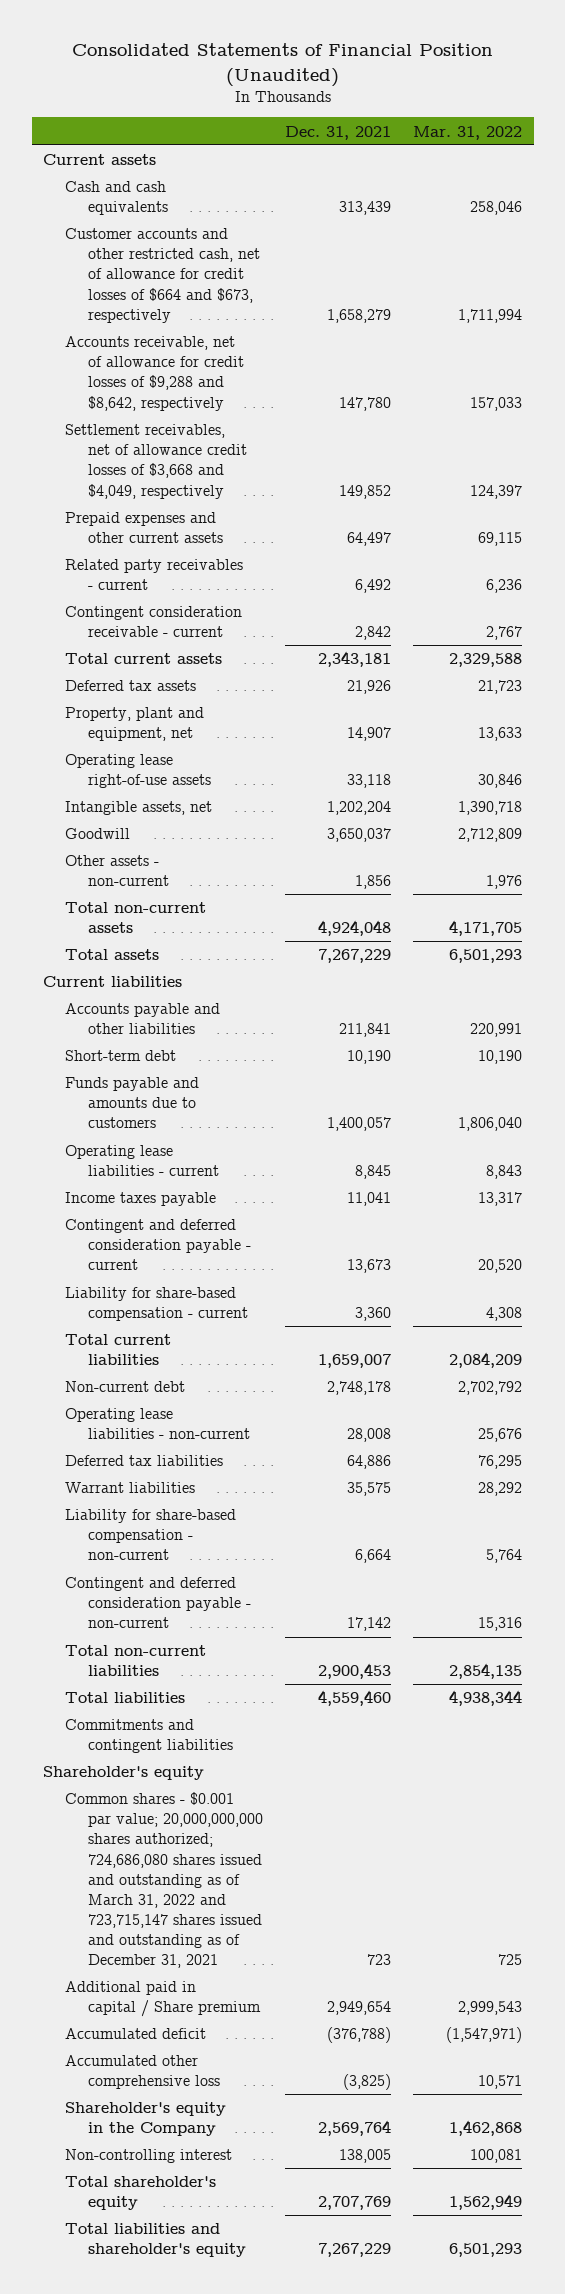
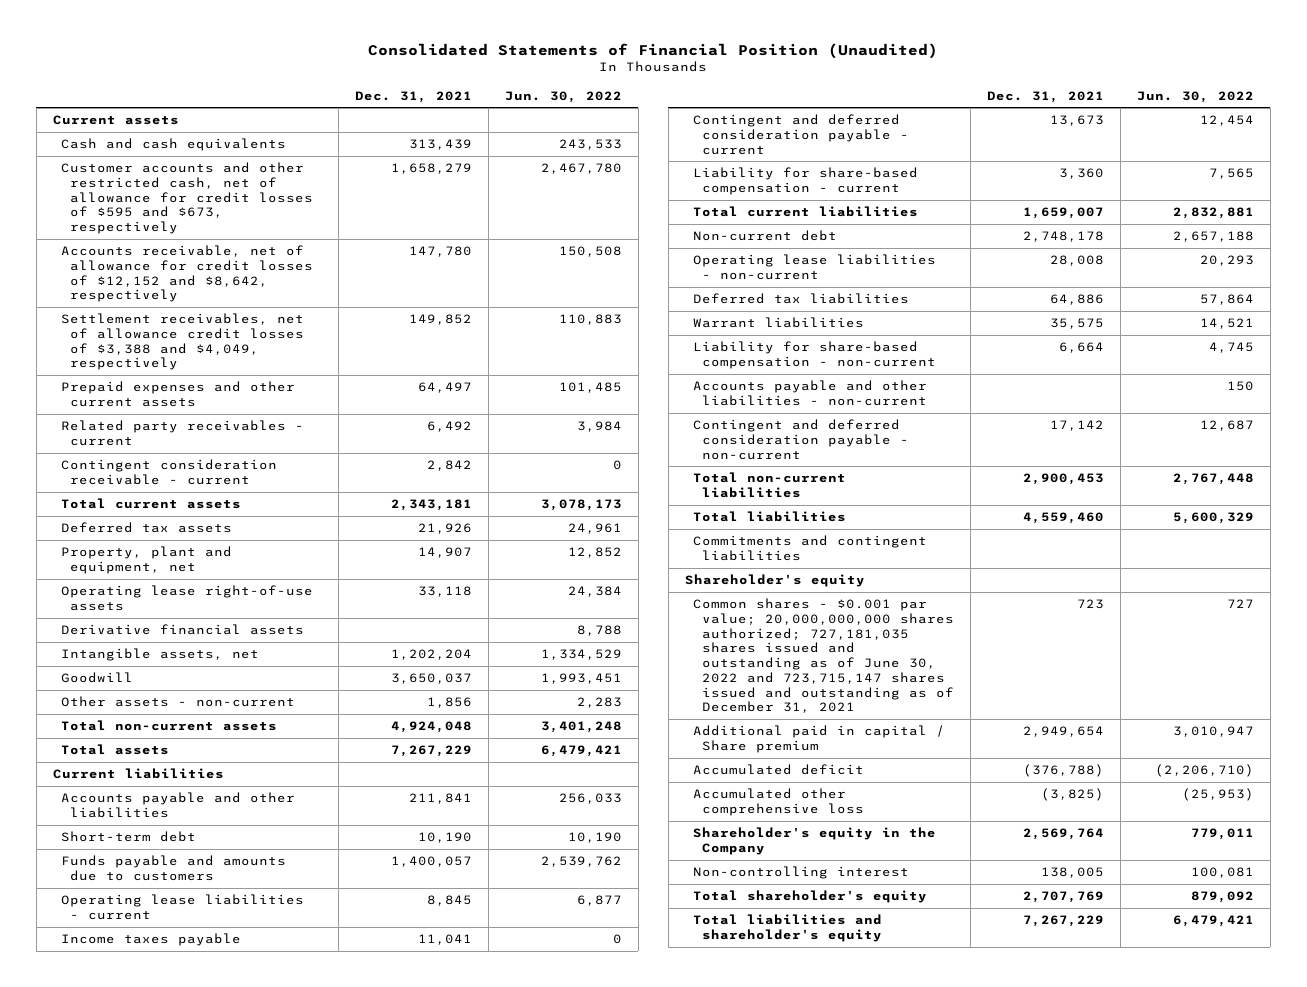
[413,125,523,140] Mar. 31, 2022 -> none
none -> [504,90,622,103] Jun. 30, 2022
[65,228,260,323] Customer accounts and other restricted cash, net of allowance for credit losses of $664 and $673, respectively -> [61,162,314,235] Customer accounts and other restricted cash, net of allowance for credit losses of $595 and $673, respectively
[65,336,244,411] Accounts receivable, net of allowance for credit losses of $9,288 and $8,642, respectively -> [61,245,314,303] Accounts receivable, net of allowance for credit losses of $12,152 and $8,642, respectively
[65,424,247,499] Settlement receivables, net of allowance credit losses of $3,668 and $4,049, respectively -> [61,313,305,371] Settlement receivables, net of allowance credit losses of $3,388 and $4,049, respectively
none -> [61,624,305,636] Derivative financial assets
none -> [693,380,928,406] Accounts payable and other liabilities - non-current
[65,1792,263,1969] Common shares - $0.001 par value; 20,000,000,000 shares authorized; 724,686,080 shares issued and outstanding as of March 31, 2022 and 723,715,147 shares issued and outstanding as of December 31, 2021 -> [693,598,955,714] Common shares - $0.001 par value; 20,000,000,000 shares authorized; 727,181,035 shares issued and outstanding as of June 30, 2022 and 723,715,147 shares issued and outstanding as of December 31, 2021

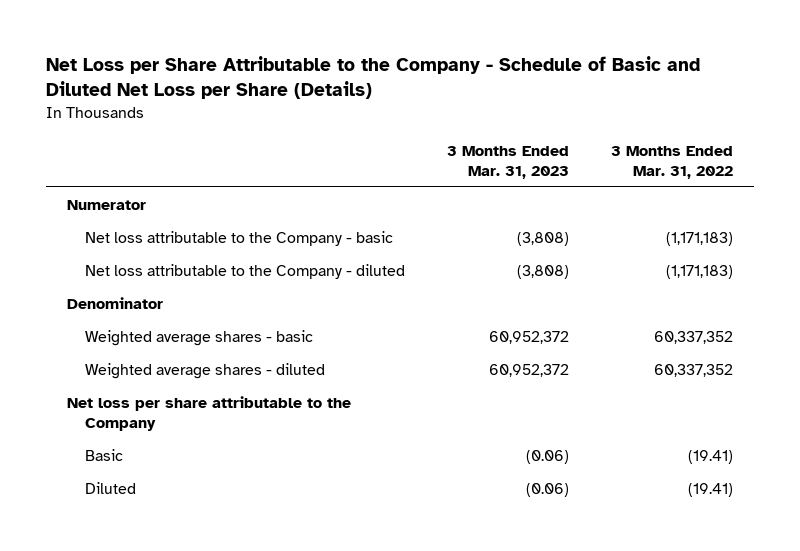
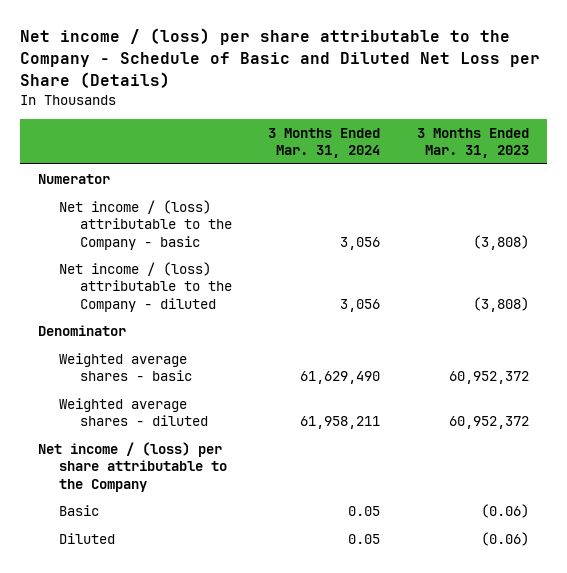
[45,55,700,100] Net Loss per Share Attributable to the Company - Schedule of Basic and Diluted Net Loss per Share (Details) -> [20,27,541,88] Net income / (loss) per share attributable to the Company - Schedule of Basic and Diluted Net Loss per Share (Details)
[611,145,734,180] 3 Months Ended Mar. 31, 2022 -> none
none -> [268,127,381,159] 3 Months Ended Mar. 31, 2024
[84,230,393,246] Net loss attributable to the Company - basic -> [58,200,232,250] Net income / (loss) attributable to the Company - basic
[84,263,405,279] Net loss attributable to the Company - diluted -> [58,262,232,312] Net income / (loss) attributable to the Company - diluted
[66,395,351,431] Net loss per share attributable to the Company -> [38,442,227,492] Net income / (loss) per share attributable to the Company

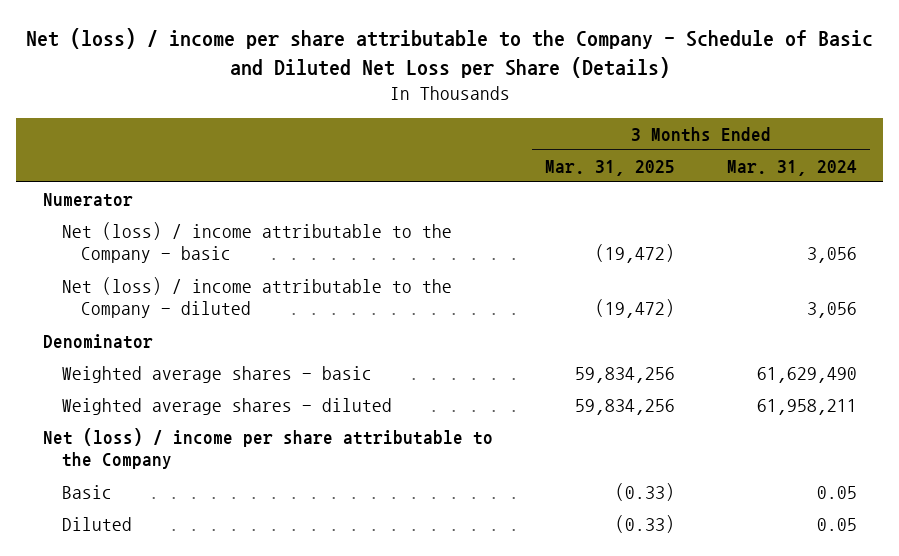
[20,27,541,88] Net income / (loss) per share attributable to the Company - Schedule of Basic and Diluted Net Loss per Share (Details) -> [25,28,873,78] Net (loss) / income per share attributable to the Company - Schedule of Basic and Diluted Net Loss per Share (Details)
[416,127,529,159] 3 Months Ended Mar. 31, 2023 -> none
none -> [544,159,675,176] Mar. 31, 2025
[58,200,232,250] Net income / (loss) attributable to the Company - basic -> [61,221,452,264] Net (loss) / income attributable to the Company - basic
[58,262,232,312] Net income / (loss) attributable to the Company - diluted -> [61,276,452,319] Net (loss) / income attributable to the Company - diluted
[38,442,227,492] Net income / (loss) per share attributable to the Company -> [42,427,493,470] Net (loss) / income per share attributable to the Company

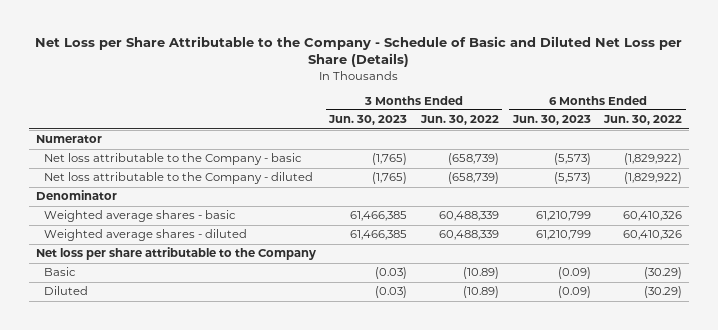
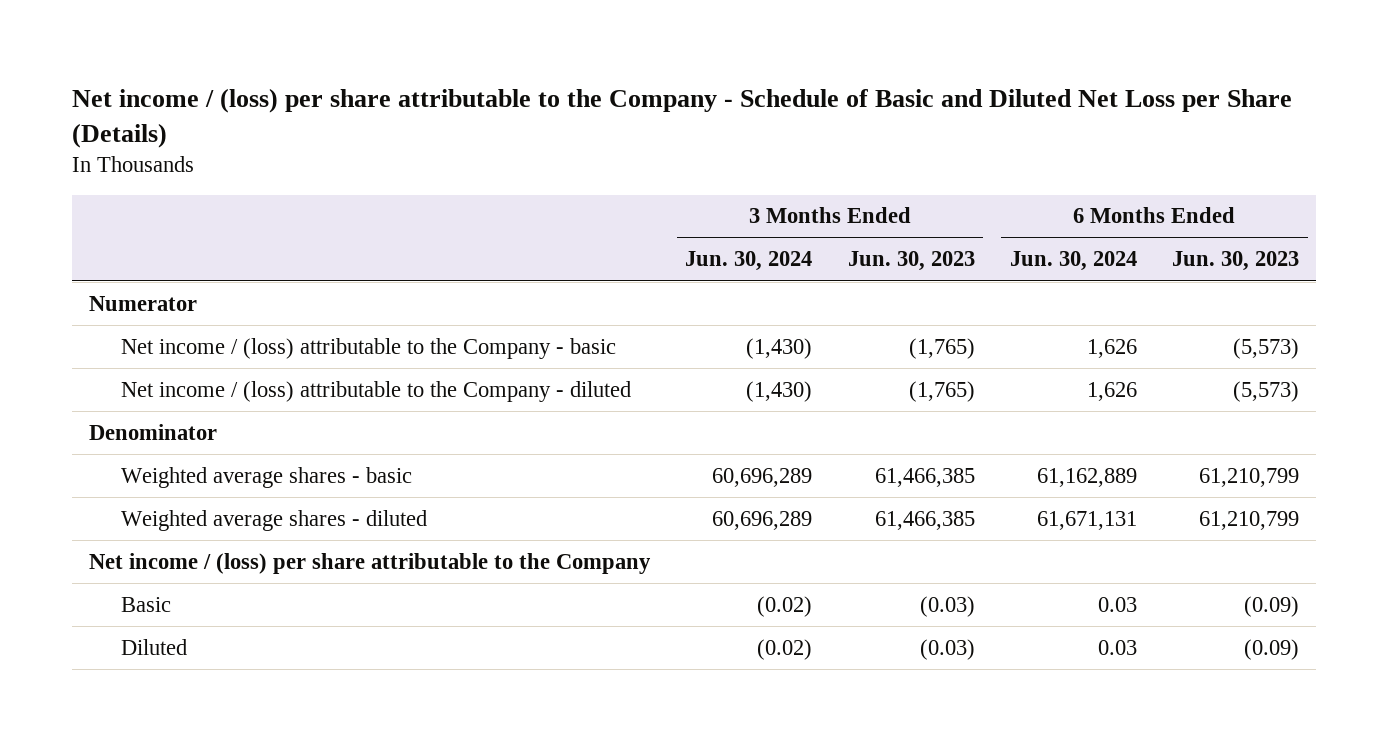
[35,35,683,68] Net Loss per Share Attributable to the Company - Schedule of Basic and Diluted Net Loss per Share (Details) -> [71,87,1292,148] Net income / (loss) per share attributable to the Company - Schedule of Basic and Diluted Net Loss per Share (Details)
[420,115,500,126] Jun. 30, 2022 -> none
[603,115,683,126] Jun. 30, 2022 -> none
none -> [685,251,813,272] Jun. 30, 2024
none -> [1009,251,1137,272] Jun. 30, 2024
[43,153,302,166] Net loss attributable to the Company - basic -> [121,337,617,359] Net income / (loss) attributable to the Company - basic
[43,172,313,185] Net loss attributable to the Company - diluted -> [121,380,632,402] Net income / (loss) attributable to the Company - diluted
[35,247,316,261] Net loss per share attributable to the Company -> [89,552,652,574] Net income / (loss) per share attributable to the Company

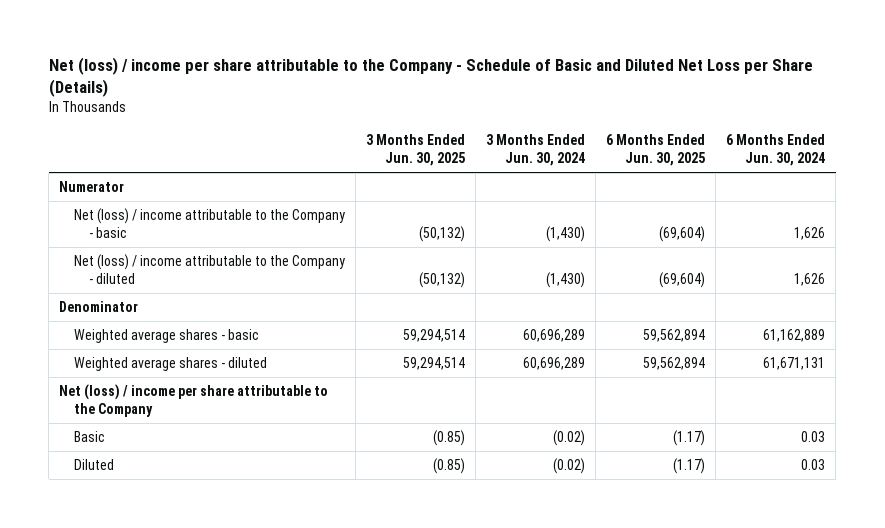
[71,87,1292,148] Net income / (loss) per share attributable to the Company - Schedule of Basic and Diluted Net Loss per Share (Details) -> [48,56,813,97] Net (loss) / income per share attributable to the Company - Schedule of Basic and Diluted Net Loss per Share (Details)
[847,251,975,272] Jun. 30, 2023 -> none
[1171,251,1299,272] Jun. 30, 2023 -> none
none -> [366,134,466,167] 3 Months Ended Jun. 30, 2025
none -> [606,134,706,167] 6 Months Ended Jun. 30, 2025
[121,337,617,359] Net income / (loss) attributable to the Company - basic -> [74,208,346,239] Net (loss) / income attributable to the Company - basic
[121,380,632,402] Net income / (loss) attributable to the Company - diluted -> [74,254,346,285] Net (loss) / income attributable to the Company - diluted
[89,552,652,574] Net income / (loss) per share attributable to the Company -> [59,384,329,418] Net (loss) / income per share attributable to the Company

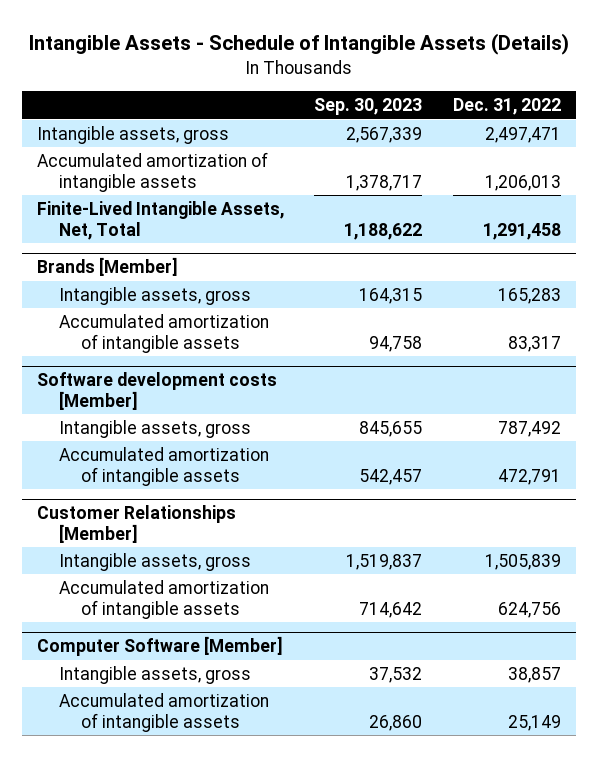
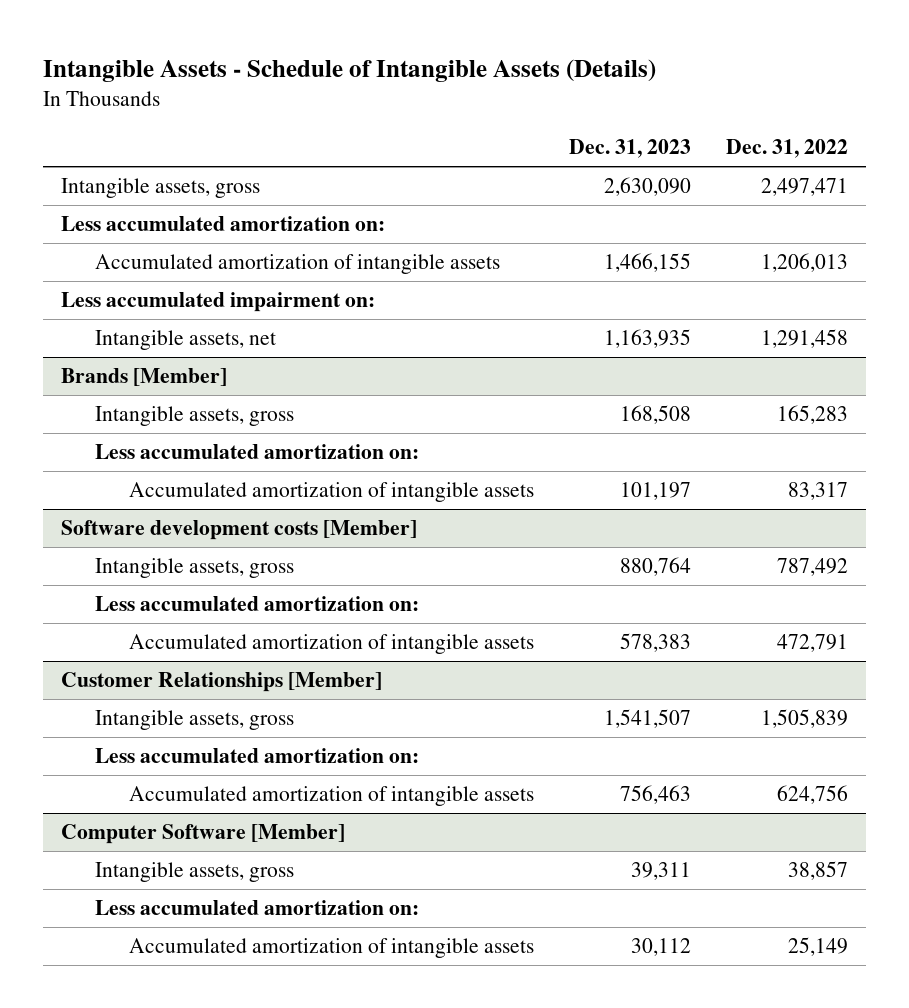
[314,98,423,116] Sep. 30, 2023 -> none
none -> [569,139,692,159] Dec. 31, 2023
none -> [60,216,385,232] Less accumulated amortization on:
none -> [60,292,375,313] Less accumulated impairment on:
[37,201,285,240] Finite-Lived Intangible Assets, Net, Total -> [95,330,277,351] Intangible assets, net
none -> [95,444,420,460] Less accumulated amortization on:
none -> [95,596,420,612] Less accumulated amortization on:
none -> [95,748,420,764] Less accumulated amortization on:
none -> [95,900,420,916] Less accumulated amortization on:

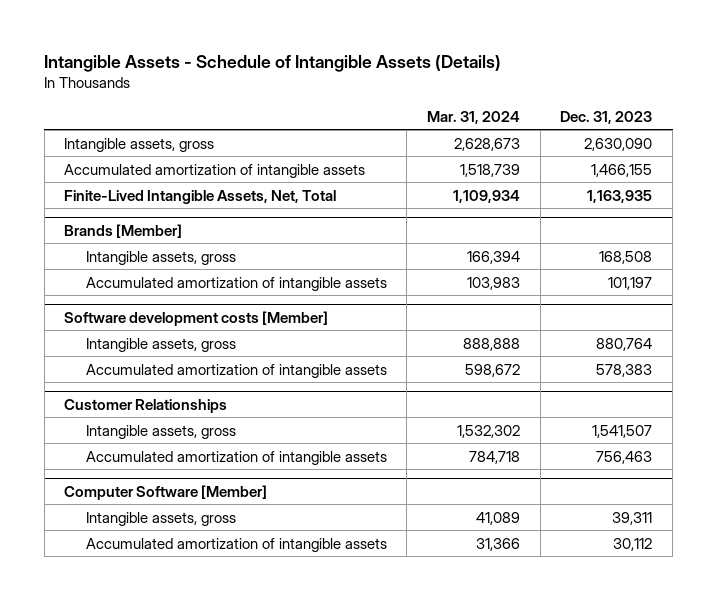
[726,139,849,159] Dec. 31, 2022 -> none
none -> [426,110,520,124] Mar. 31, 2024
[60,216,385,232] Less accumulated amortization on: -> none
[60,292,375,313] Less accumulated impairment on: -> none
[95,330,277,351] Intangible assets, net -> [64,189,337,204] Finite-Lived Intangible Assets, Net, Total
[95,444,420,460] Less accumulated amortization on: -> none
[95,596,420,612] Less accumulated amortization on: -> none
[60,672,382,693] Customer Relationships [Member] -> [64,398,228,413] Customer Relationships
[95,748,420,764] Less accumulated amortization on: -> none
[95,900,420,916] Less accumulated amortization on: -> none

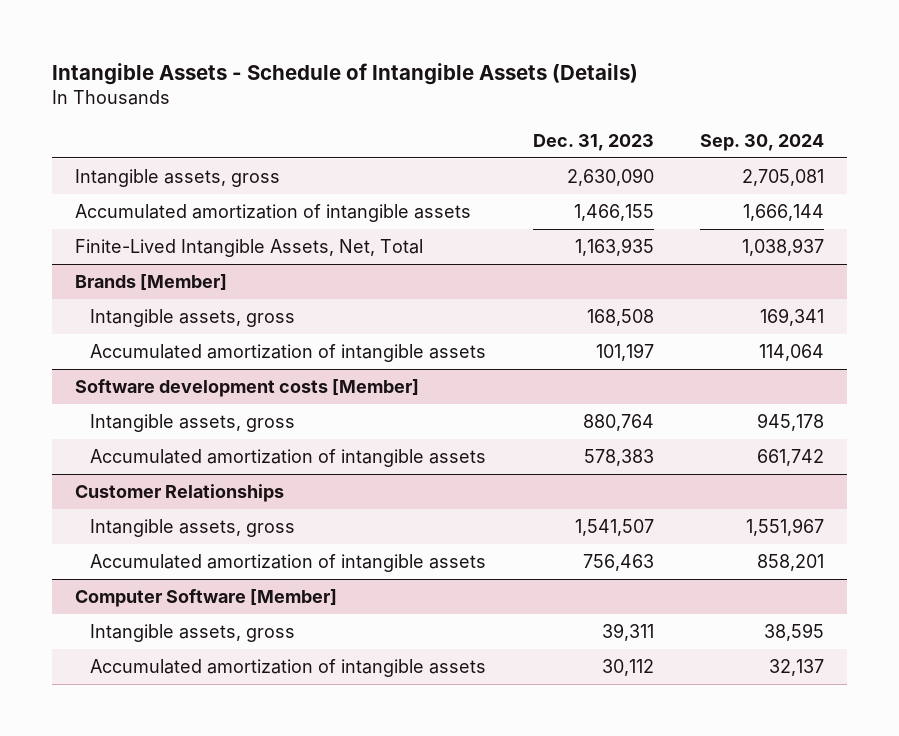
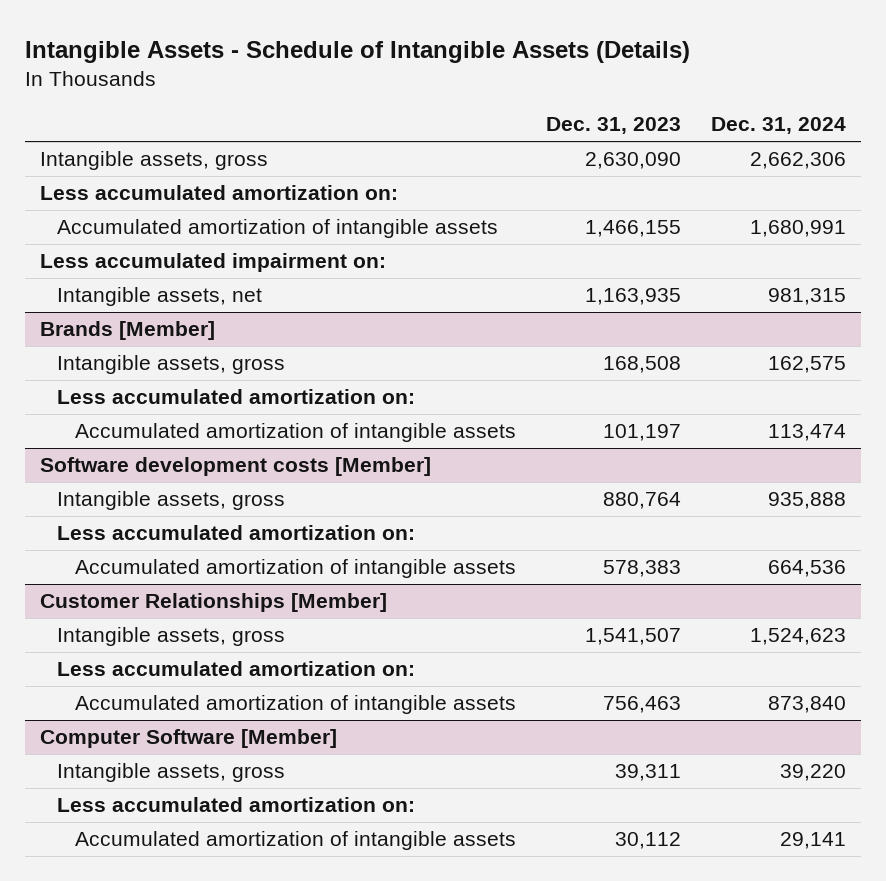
[699,133,824,151] Sep. 30, 2024 -> none
none -> [711,117,847,135] Dec. 31, 2024
none -> [40,185,399,201] Less accumulated amortization on:
none -> [40,253,387,273] Less accumulated impairment on:
[75,239,424,258] Finite-Lived Intangible Assets, Net, Total -> [57,287,263,307] Intangible assets, net
none -> [57,389,416,405] Less accumulated amortization on:
none -> [57,525,416,541] Less accumulated amortization on:
[75,484,285,503] Customer Relationships -> [40,593,388,613] Customer Relationships [Member]
none -> [57,661,416,677] Less accumulated amortization on:
none -> [57,797,416,813] Less accumulated amortization on:

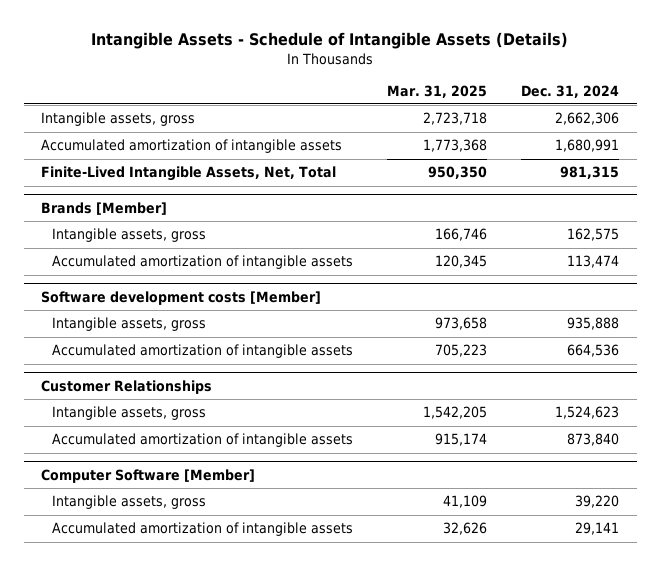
[545,117,681,135] Dec. 31, 2023 -> none
none -> [386,84,487,98] Mar. 31, 2025
[40,185,399,201] Less accumulated amortization on: -> none
[40,253,387,273] Less accumulated impairment on: -> none
[57,287,263,307] Intangible assets, net -> [41,166,337,182] Finite-Lived Intangible Assets, Net, Total
[57,389,416,405] Less accumulated amortization on: -> none
[57,525,416,541] Less accumulated amortization on: -> none
[40,593,388,613] Customer Relationships [Member] -> [41,379,213,394] Customer Relationships
[57,661,416,677] Less accumulated amortization on: -> none
[57,797,416,813] Less accumulated amortization on: -> none

